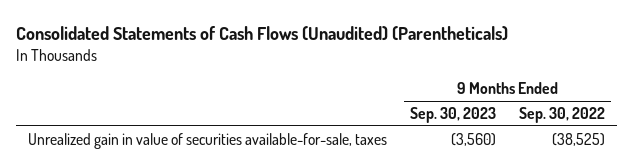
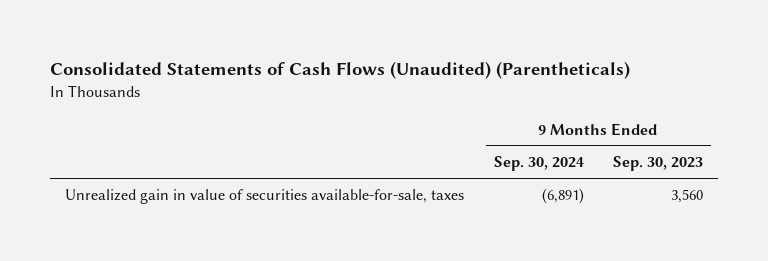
[519,107,606,124] Sep. 30, 2022 -> none
none -> [493,156,584,172] Sep. 30, 2024
[451,132,497,146] (3,560) -> [671,189,704,204] 3,560

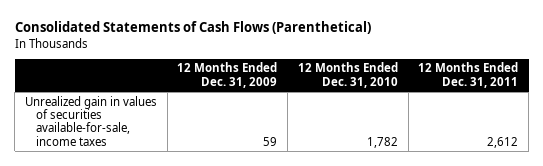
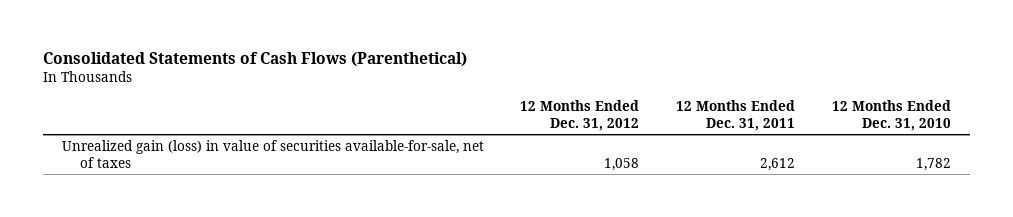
[177,62,278,88] 12 Months Ended Dec. 31, 2009 -> none
none -> [520,100,640,131] 12 Months Ended Dec. 31, 2012
[24,95,157,146] Unrealized gain in values of securities available-for-sale, income taxes -> [61,139,484,168] Unrealized gain (loss) in value of securities available-for-sale, net of taxes

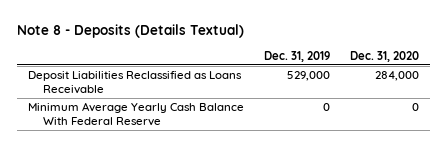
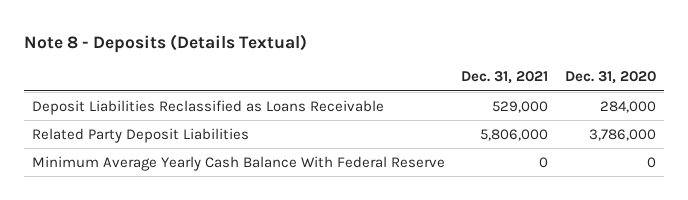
[264,50,331,62] Dec. 31, 2019 -> none
none -> [461,71,549,85] Dec. 31, 2021
none -> [32,127,250,143] Related Party Deposit Liabilities

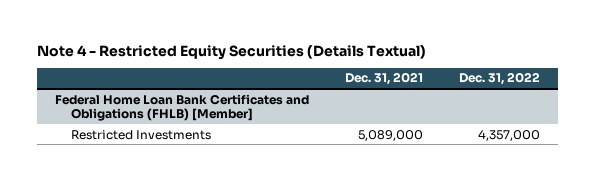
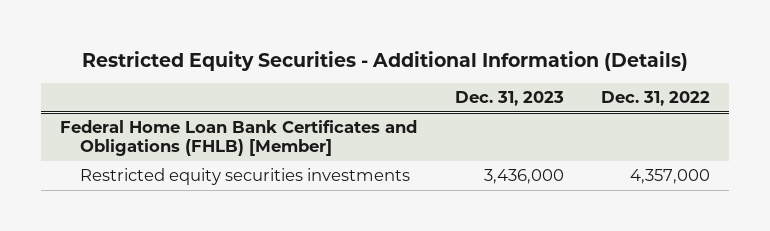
[37,44,427,60] Note 4 - Restricted Equity Securities (Details Textual) -> [82,50,689,71] Restricted Equity Securities - Additional Information (Details)
[345,72,424,86] Dec. 31, 2021 -> none
none -> [454,91,564,107] Dec. 31, 2023
[71,129,212,140] Restricted Investments -> [80,168,411,186] Restricted equity securities investments

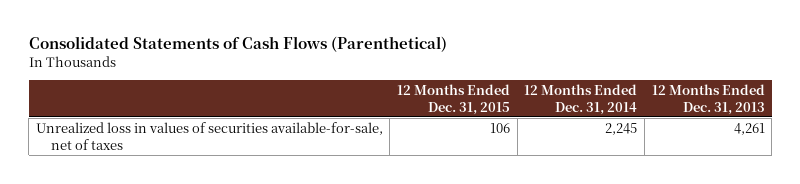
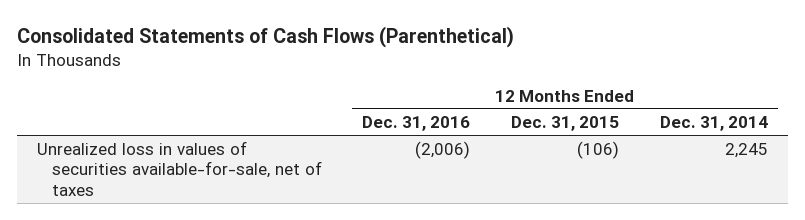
[651,83,765,115] 12 Months Ended Dec. 31, 2013 -> none
none -> [362,116,471,132] Dec. 31, 2016
[490,123,511,134] 106 -> [577,141,620,160] (106)

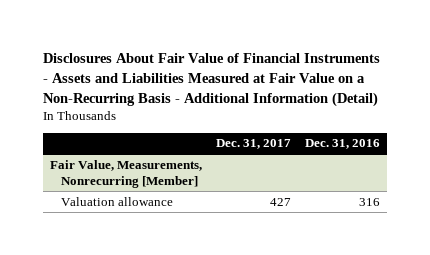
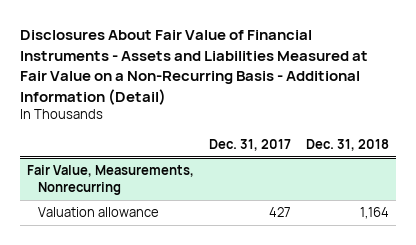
[305,139,381,150] Dec. 31, 2016 -> none
none -> [305,139,389,152] Dec. 31, 2018
[50,159,203,188] Fair Value, Measurements, Nonrecurring [Member] -> [27,165,195,196] Fair Value, Measurements, Nonrecurring

